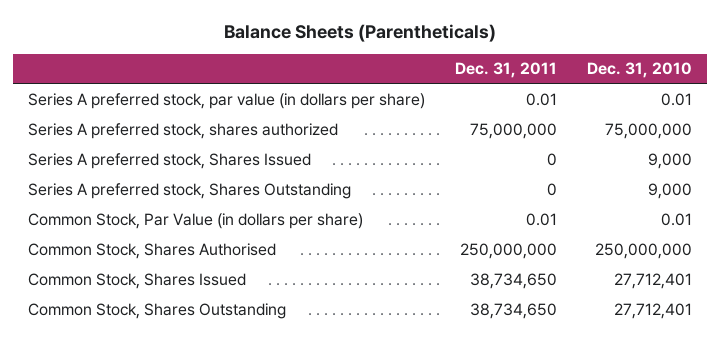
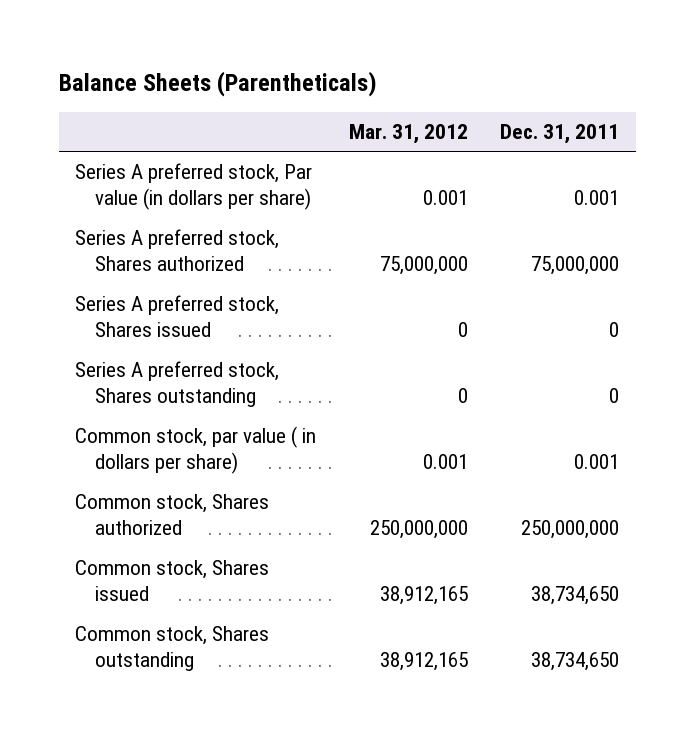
[587,62,693,79] Dec. 31, 2010 -> none
none -> [348,124,468,145] Mar. 31, 2012
[28,92,426,109] Series A preferred stock, par value (in dollars per share) -> [75,163,313,211] Series A preferred stock, Par value (in dollars per share)
[526,92,558,106] 0.01 -> [574,190,620,206] 0.001
[28,122,339,139] Series A preferred stock, shares authorized -> [75,229,280,272] Series A preferred stock, Shares authorized
[28,152,312,169] Series A preferred stock, Shares Issued -> [75,295,280,338] Series A preferred stock, Shares issued
[28,182,352,199] Series A preferred stock, Shares Outstanding -> [75,361,280,408] Series A preferred stock, Shares outstanding
[28,212,364,229] Common Stock, Par Value (in dollars per share) -> [75,426,317,475] Common stock, par value ( in dollars per share)
[526,212,558,226] 0.01 -> [574,454,620,470] 0.001
[28,242,277,259] Common Stock, Shares Authorised -> [75,494,270,536] Common stock, Shares authorized
[28,272,247,289] Common Stock, Shares Issued -> [75,560,270,602] Common stock, Shares issued
[28,302,287,319] Common Stock, Shares Outstanding -> [75,626,270,672] Common stock, Shares outstanding

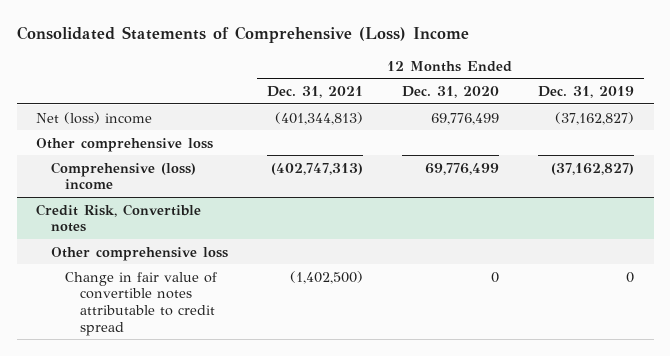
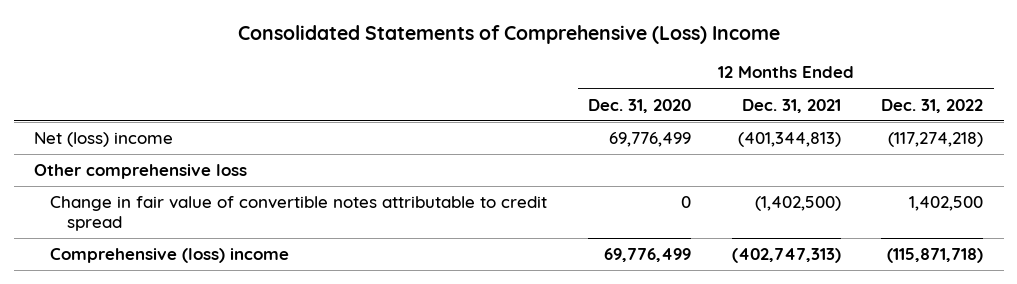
[538,86,635,99] Dec. 31, 2019 -> none
none -> [881,98,984,113] Dec. 31, 2022
[36,203,202,233] Credit Risk, Convertible notes -> none
[50,246,228,261] Other comprehensive loss -> none
[50,161,196,190] Comprehensive (loss) income -> [50,247,290,263] Comprehensive (loss) income

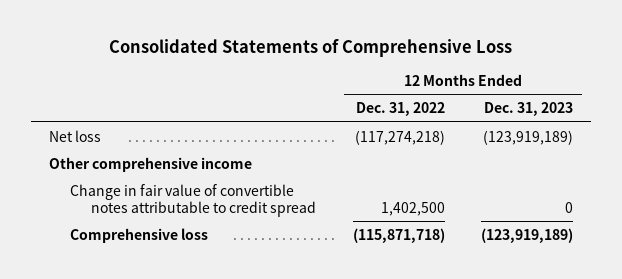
[237,24,780,44] Consolidated Statements of Comprehensive (Loss) Income -> [109,39,513,58] Consolidated Statements of Comprehensive Loss
[588,98,692,113] Dec. 31, 2020 -> none
[741,98,841,113] Dec. 31, 2021 -> none
none -> [484,102,574,117] Dec. 31, 2023
[34,131,174,147] Net (loss) income -> [49,129,102,142] Net loss
[34,163,248,179] Other comprehensive loss -> [49,156,253,172] Other comprehensive income
[50,247,290,263] Comprehensive (loss) income -> [70,227,209,243] Comprehensive loss

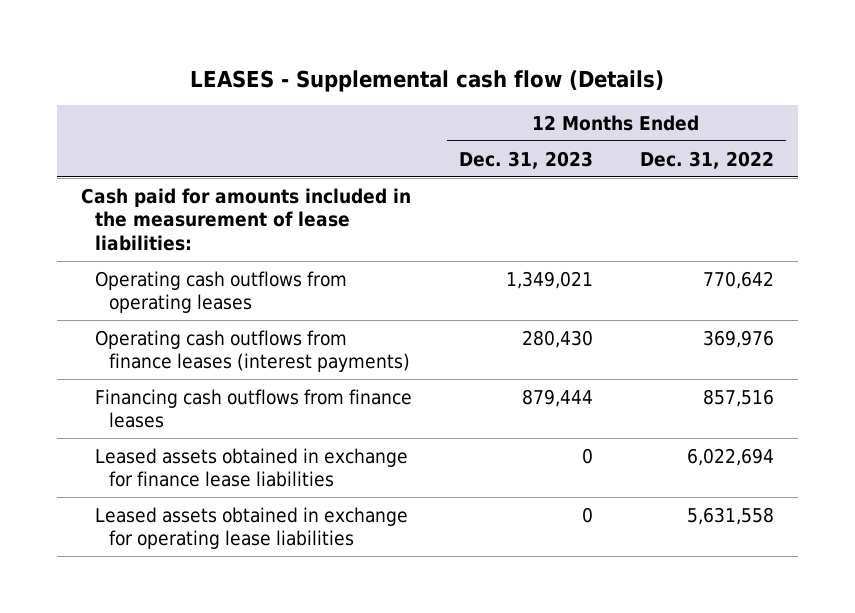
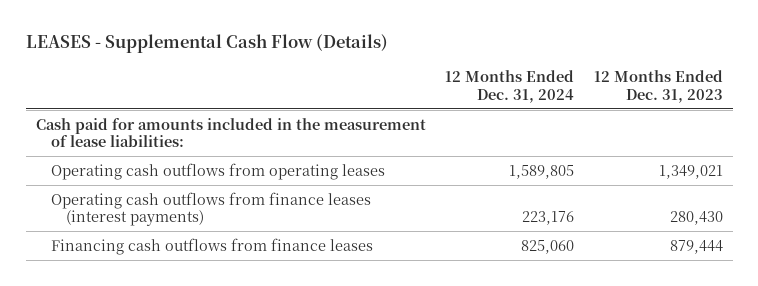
[190,69,665,92] LEASES - Supplemental cash flow (Details) -> [25,33,388,53] LEASES - Supplemental Cash Flow (Details)
[639,150,774,169] Dec. 31, 2022 -> none
none -> [445,69,575,103] 12 Months Ended Dec. 31, 2024
[94,447,408,488] Leased assets obtained in exchange for finance lease liabilities -> none
[94,506,408,550] Leased assets obtained in exchange for operating lease liabilities -> none

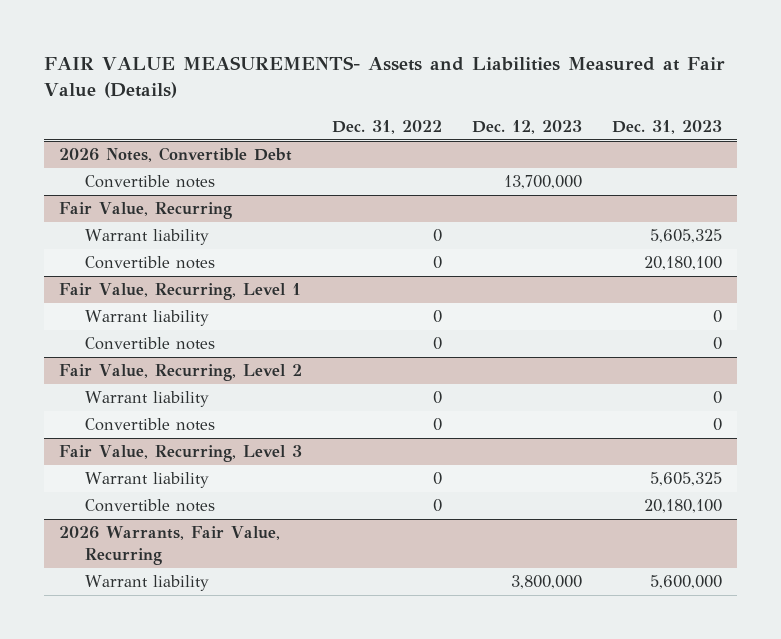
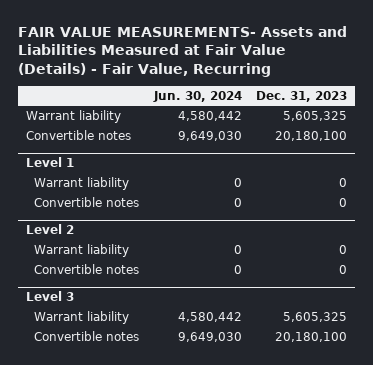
[43,55,725,98] FAIR VALUE MEASUREMENTS- Assets and Liabilities Measured at Fair Value (Details) -> [18,25,348,77] FAIR VALUE MEASUREMENTS- Assets and Liabilities Measured at Fair Value (Details) - Fair Value, Recurring
[332,119,443,134] Dec. 31, 2022 -> none
[472,119,583,134] Dec. 12, 2023 -> none
none -> [152,90,242,102] Jun. 30, 2024
[59,147,293,163] 2026 Notes, Convertible Debt -> none
[85,175,216,189] Convertible notes -> none
[59,202,233,220] Fair Value, Recurring -> none
[59,283,302,301] Fair Value, Recurring, Level 1 -> none
none -> [25,157,74,168] Level 1
[59,364,303,382] Fair Value, Recurring, Level 2 -> none
none -> [25,224,74,235] Level 2
[59,445,303,463] Fair Value, Recurring, Level 3 -> none
none -> [25,291,74,302] Level 3
[59,526,281,565] 2026 Warrants, Fair Value, Recurring -> none
[85,575,210,592] Warrant liability -> none

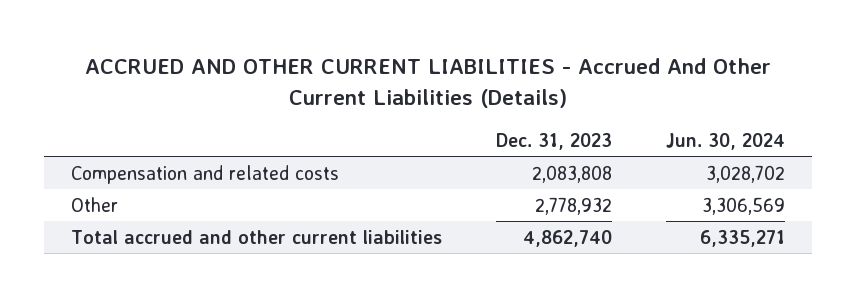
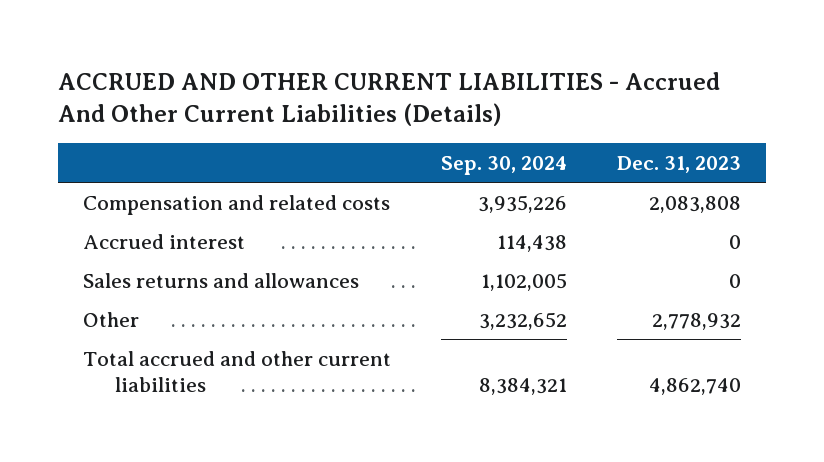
[665,132,785,150] Jun. 30, 2024 -> none
none -> [440,155,567,175] Sep. 30, 2024
none -> [82,233,245,249] Accrued interest
none -> [82,272,359,288] Sales returns and allowances

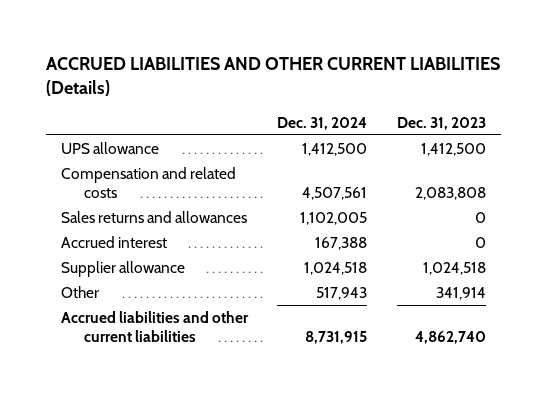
[57,71,720,127] ACCRUED AND OTHER CURRENT LIABILITIES - Accrued And Other Current Liabilities (Details) -> [46,57,501,97] ACCRUED LIABILITIES AND OTHER CURRENT LIABILITIES (Details)
[440,155,567,175] Sep. 30, 2024 -> none
none -> [277,116,368,130] Dec. 31, 2024
none -> [60,141,159,154] UPS allowance
[82,233,245,249] Accrued interest -> [60,235,167,248] Accrued interest
none -> [60,260,185,277] Supplier allowance
[652,312,742,330] 2,778,932 -> [435,286,486,300] 341,914
[82,350,391,392] Total accrued and other current liabilities -> [60,310,249,342] Accrued liabilities and other current liabilities

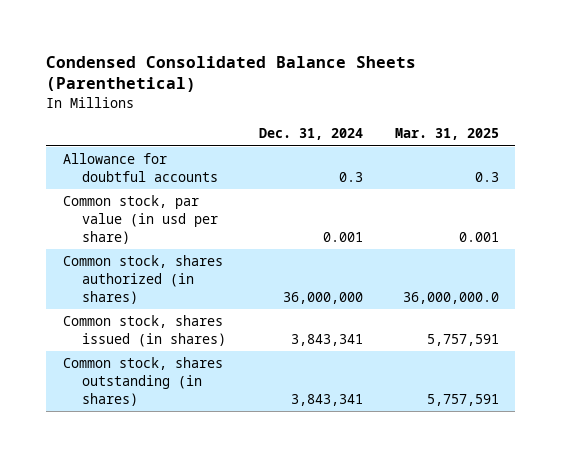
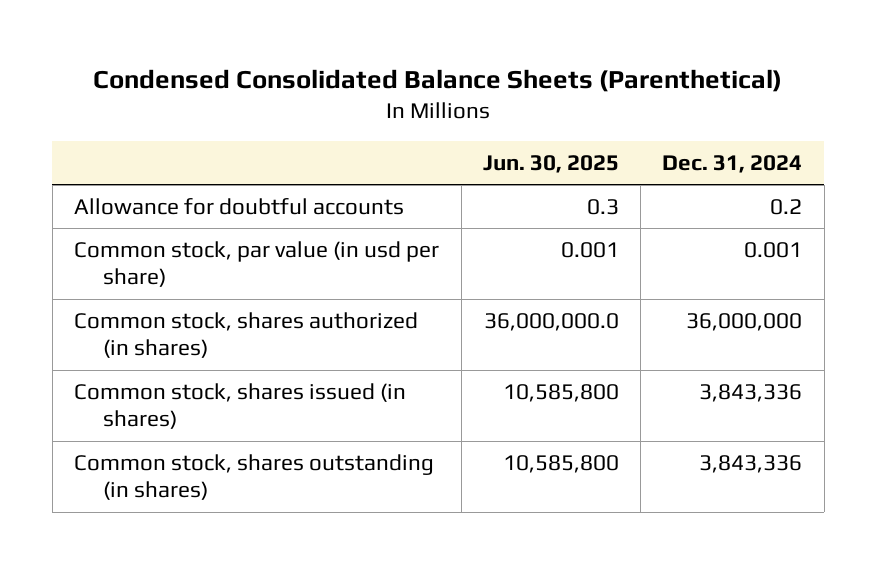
[395,128,500,141] Mar. 31, 2025 -> none
none -> [482,154,619,173] Jun. 30, 2025
[338,171,363,182] 0.3 -> [770,198,803,215] 0.2
[290,333,363,346] 3,843,341 -> [699,383,803,402] 3,843,336
[290,393,363,406] 3,843,341 -> [699,454,803,473] 3,843,336

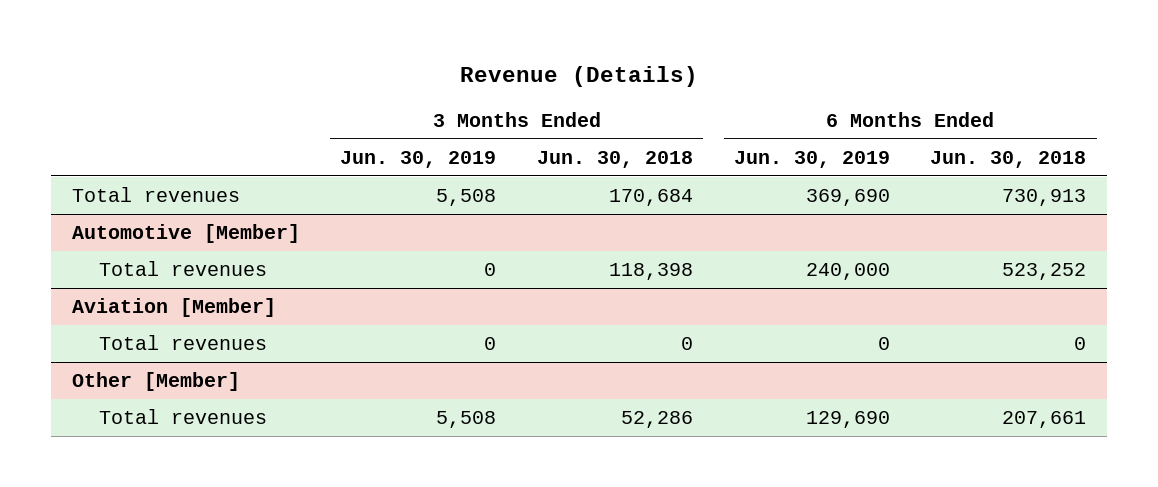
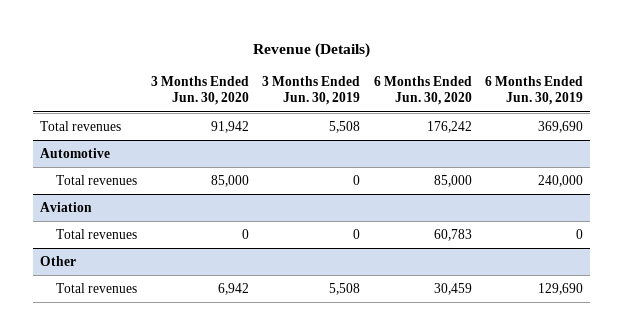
[537,150,694,168] Jun. 30, 2018 -> none
[930,150,1087,168] Jun. 30, 2018 -> none
none -> [150,75,249,106] 3 Months Ended Jun. 30, 2020
none -> [373,75,472,106] 6 Months Ended Jun. 30, 2020
[71,224,300,244] Automotive [Member] -> [40,148,111,159] Automotive
[71,298,276,318] Aviation [Member] -> [40,202,93,213] Aviation
[71,372,240,392] Other [Member] -> [40,256,77,267] Other

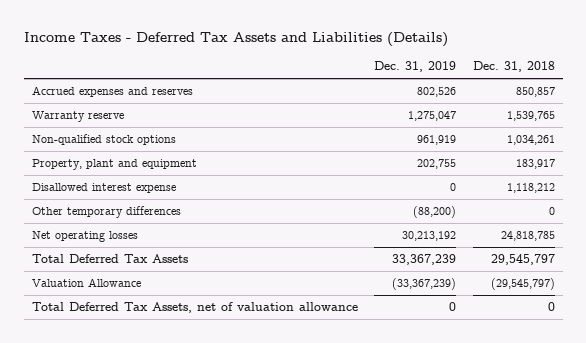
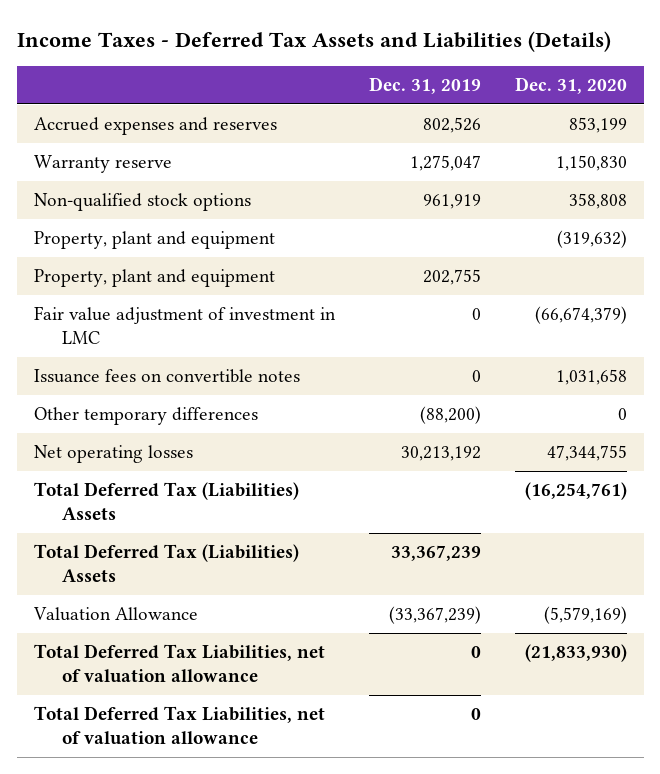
[472,61,555,73] Dec. 31, 2018 -> none
none -> [514,76,627,94] Dec. 31, 2020
none -> [33,231,275,250] Property, plant and equipment
[31,183,176,194] Disallowed interest expense -> none
none -> [33,306,336,344] Fair value adjustment of investment in LMC
none -> [33,369,300,384] Issuance fees on convertible notes
none -> [33,482,299,520] Total Deferred Tax (Liabilities) Assets
[31,254,188,264] Total Deferred Tax Assets -> [33,544,299,582] Total Deferred Tax (Liabilities) Assets
none -> [33,644,325,683] Total Deferred Tax Liabilities, net of valuation allowance
[31,302,358,314] Total Deferred Tax Assets, net of valuation allowance -> [33,706,325,745] Total Deferred Tax Liabilities, net of valuation allowance

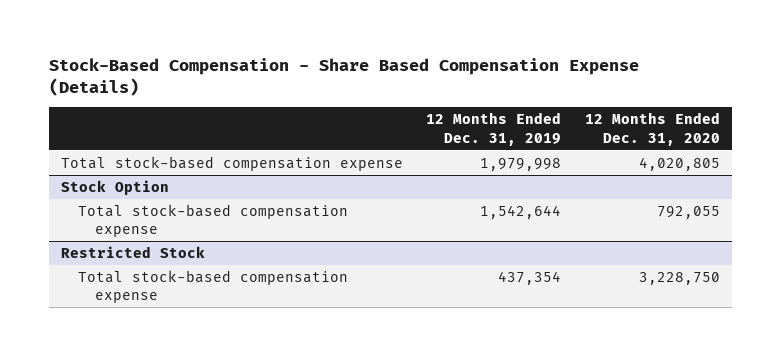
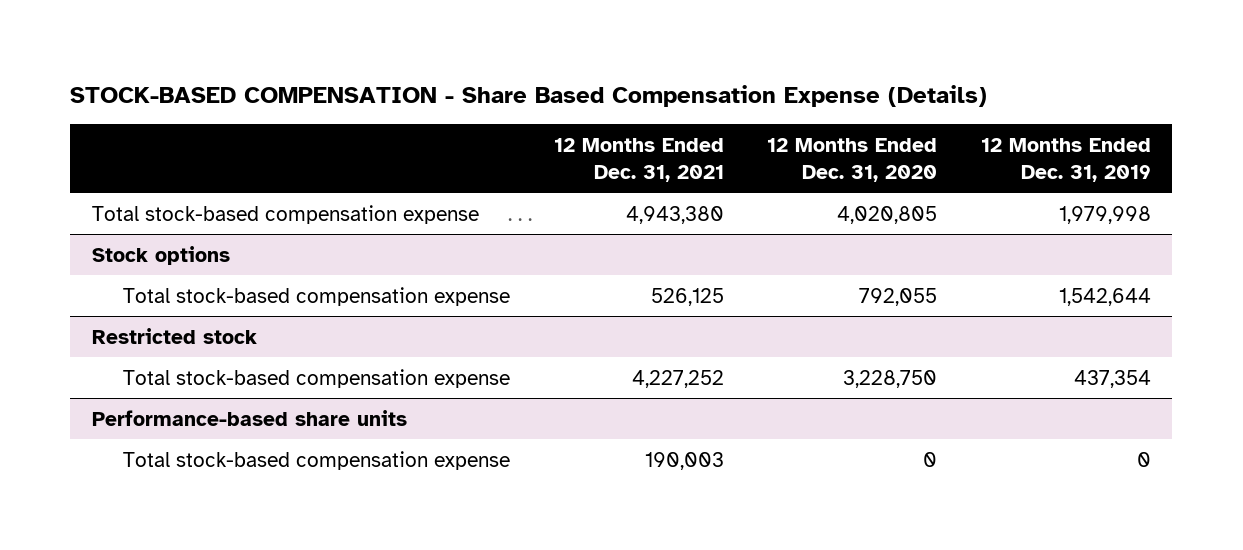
[48,58,639,97] Stock-Based Compensation - Share Based Compensation Expense (Details) -> [70,84,988,107] STOCK-BASED COMPENSATION - Share Based Compensation Expense (Details)
none -> [553,137,724,182] 12 Months Ended Dec. 31, 2021
[60,180,169,196] Stock Option -> [92,245,231,265] Stock options
[60,246,205,259] Restricted Stock -> [92,327,258,344] Restricted stock
none -> [92,409,408,426] Performance-based share units
none -> [123,450,511,470] Total stock-based compensation expense

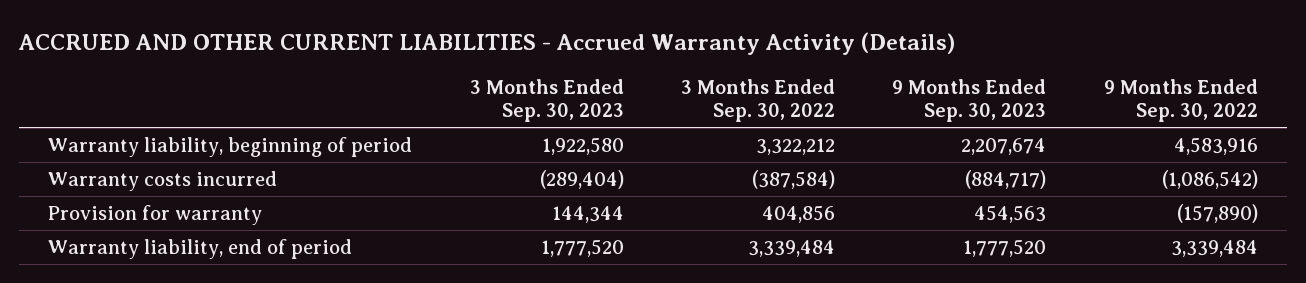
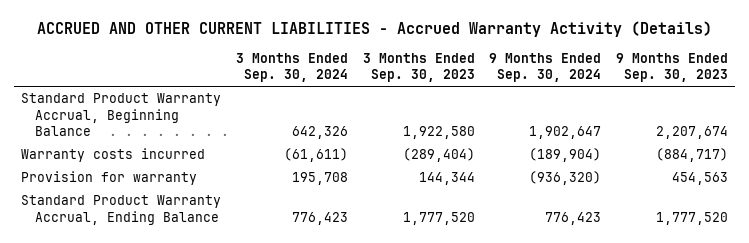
[681,79,836,123] 3 Months Ended Sep. 30, 2022 -> none
[1103,79,1258,123] 9 Months Ended Sep. 30, 2022 -> none
none -> [235,52,348,83] 3 Months Ended Sep. 30, 2024
none -> [489,52,602,83] 9 Months Ended Sep. 30, 2024
[48,136,413,157] Warranty liability, beginning of period -> [21,93,222,137] Standard Product Warranty Accrual, Beginning Balance
[48,238,353,259] Warranty liability, end of period -> [21,195,222,225] Standard Product Warranty Accrual, Ending Balance

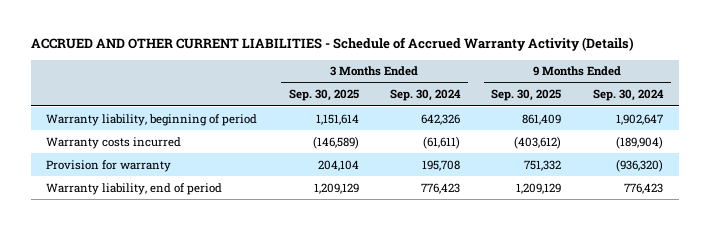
[36,20,712,37] ACCRUED AND OTHER CURRENT LIABILITIES - Accrued Warranty Activity (Details) -> [30,37,634,52] ACCRUED AND OTHER CURRENT LIABILITIES - Schedule of Accrued Warranty Activity (Details)
[362,52,475,83] 3 Months Ended Sep. 30, 2023 -> none
[615,52,728,83] 9 Months Ended Sep. 30, 2023 -> none
none -> [288,89,359,102] Sep. 30, 2025
none -> [491,89,562,102] Sep. 30, 2025
[21,93,222,137] Standard Product Warranty Accrual, Beginning Balance -> [46,113,258,126] Warranty liability, beginning of period
[21,195,222,225] Standard Product Warranty Accrual, Ending Balance -> [46,182,223,195] Warranty liability, end of period

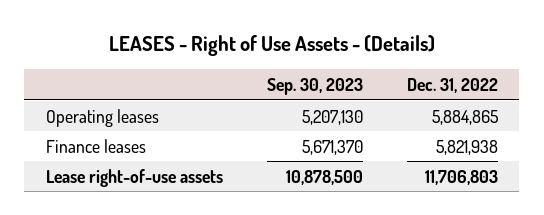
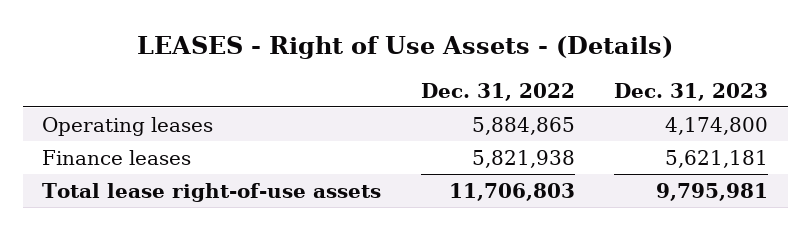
[266,77,363,95] Sep. 30, 2023 -> none
none -> [614,82,769,101] Dec. 31, 2023
[45,168,223,187] Lease right-of-use assets -> [42,182,382,202] Total lease right-of-use assets

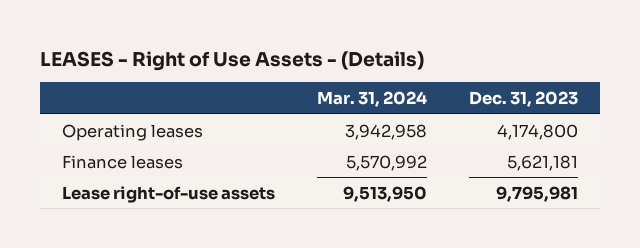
[420,82,575,101] Dec. 31, 2022 -> none
none -> [317,90,428,107] Mar. 31, 2024
[42,182,382,202] Total lease right-of-use assets -> [61,185,275,203] Lease right-of-use assets

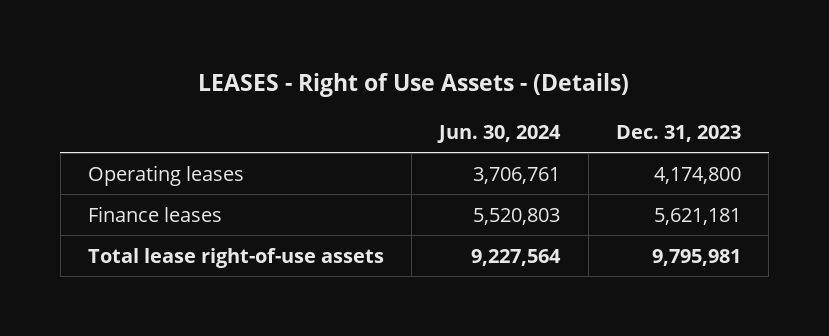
[317,90,428,107] Mar. 31, 2024 -> none
none -> [437,125,562,144] Jun. 30, 2024
[61,185,275,203] Lease right-of-use assets -> [88,247,385,268] Total lease right-of-use assets

